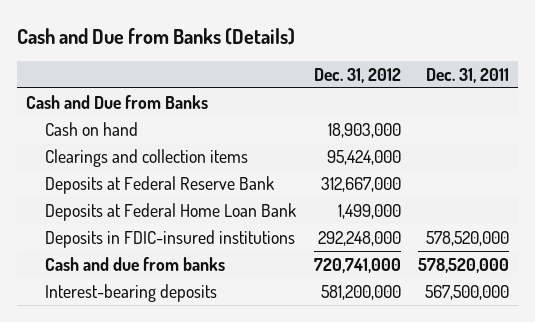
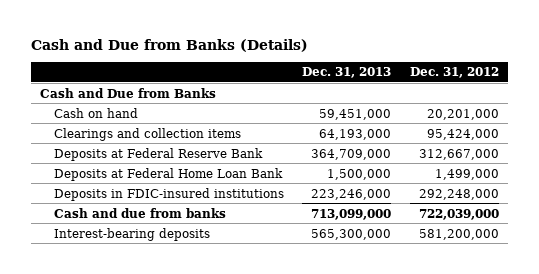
[426,67,510,83] Dec. 31, 2011 -> none
none -> [302,67,392,79] Dec. 31, 2013
[327,122,401,138] 18,903,000 -> [427,108,500,120] 20,201,000
[313,257,401,273] 720,741,000 -> [419,208,500,220] 722,039,000

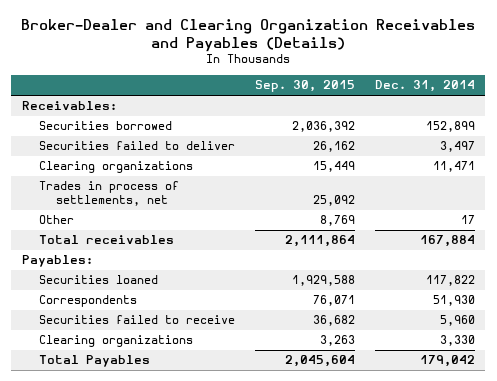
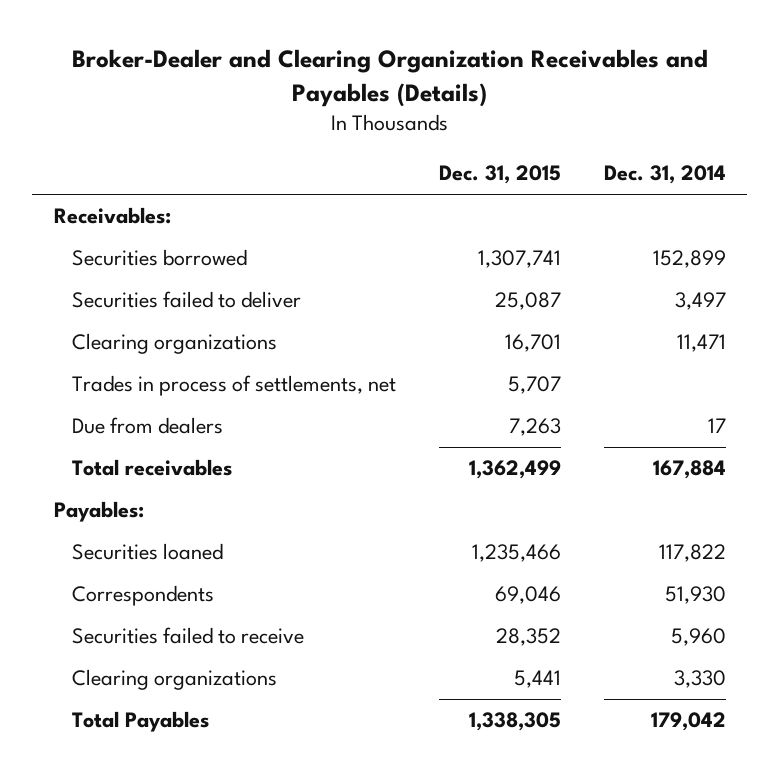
[254,80,355,93] Sep. 30, 2015 -> none
none -> [439,165,562,185] Dec. 31, 2015
[38,215,74,225] Other -> none
none -> [72,417,224,435] Due from dealers

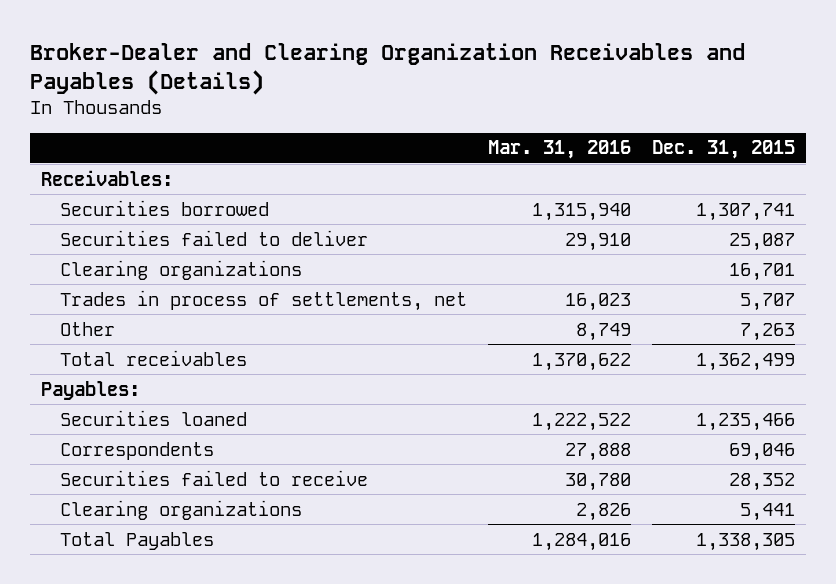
[603,165,726,185] Dec. 31, 2014 -> none
none -> [487,140,631,160] Mar. 31, 2016
[72,417,224,435] Due from dealers -> [59,321,115,336] Other

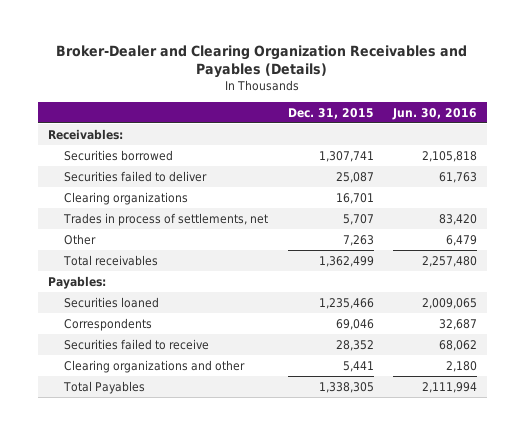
[487,140,631,160] Mar. 31, 2016 -> none
none -> [392,107,478,120] Jun. 30, 2016
[59,499,302,520] Clearing organizations -> [64,359,246,373] Clearing organizations and other

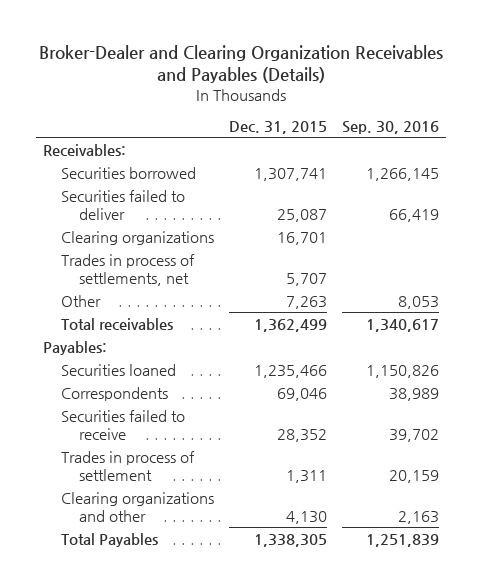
[392,107,478,120] Jun. 30, 2016 -> none
none -> [341,120,439,134] Sep. 30, 2016
none -> [61,450,196,481] Trades in process of settlement
[342,360,374,372] 5,441 -> [286,510,328,524] 4,130

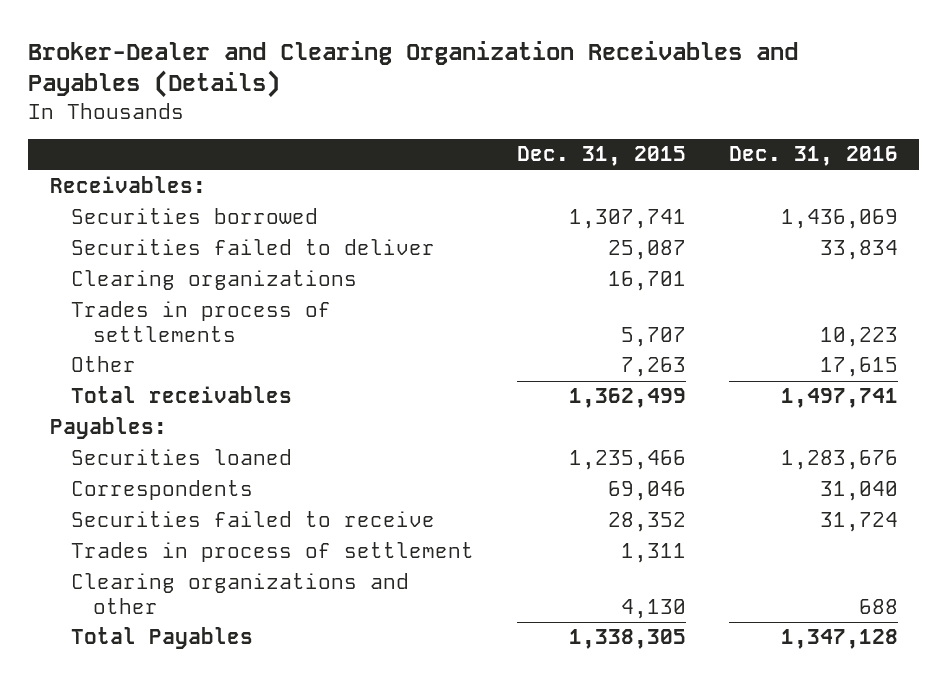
[341,120,439,134] Sep. 30, 2016 -> none
none -> [729,146,899,167] Dec. 31, 2016
[61,253,196,286] Trades in process of settlements, net -> [71,301,332,343] Trades in process of settlements

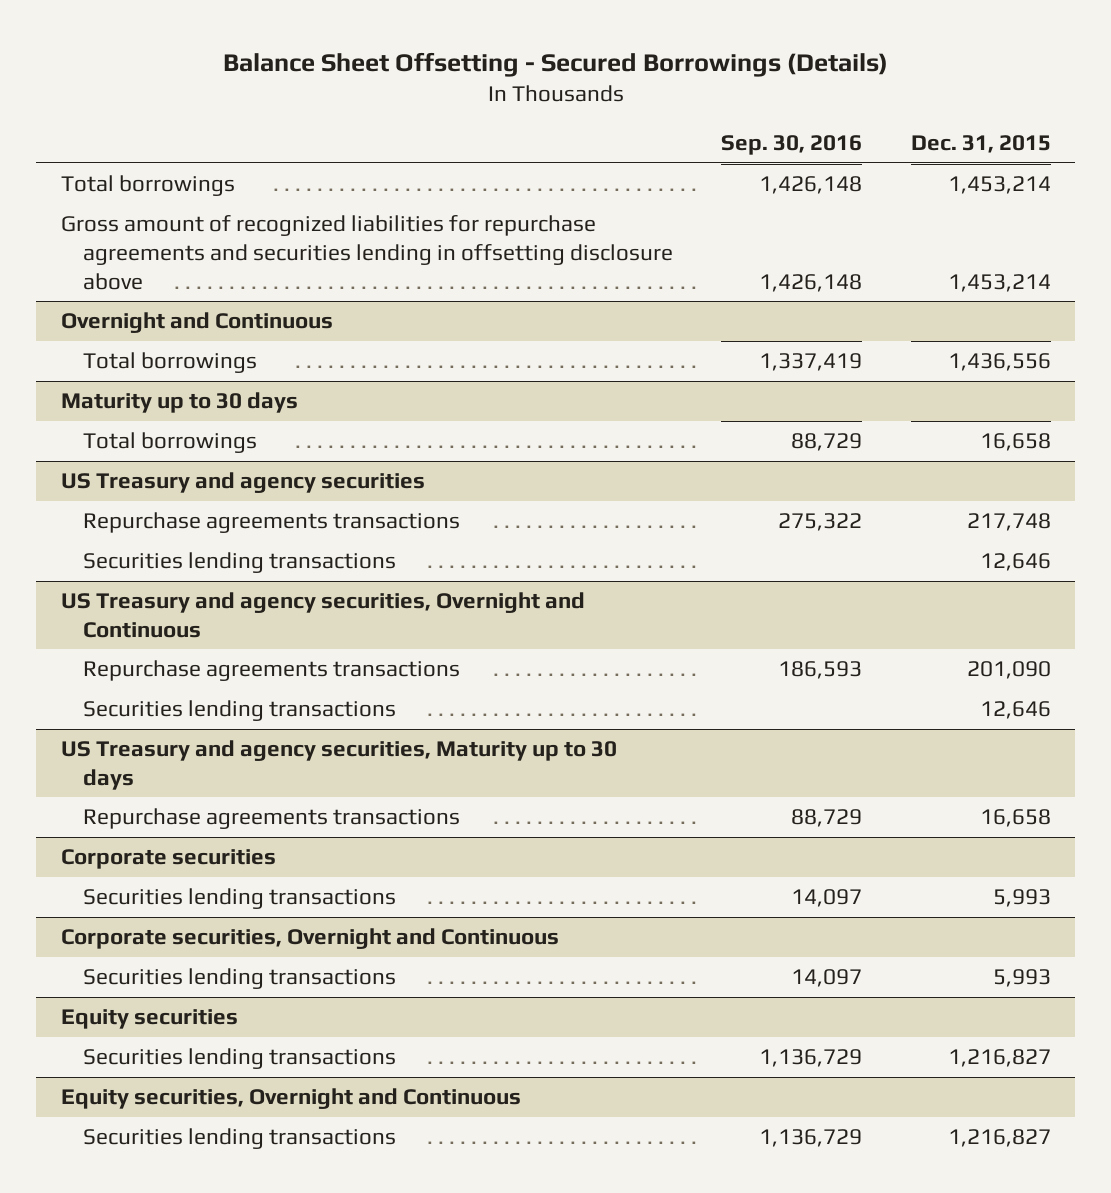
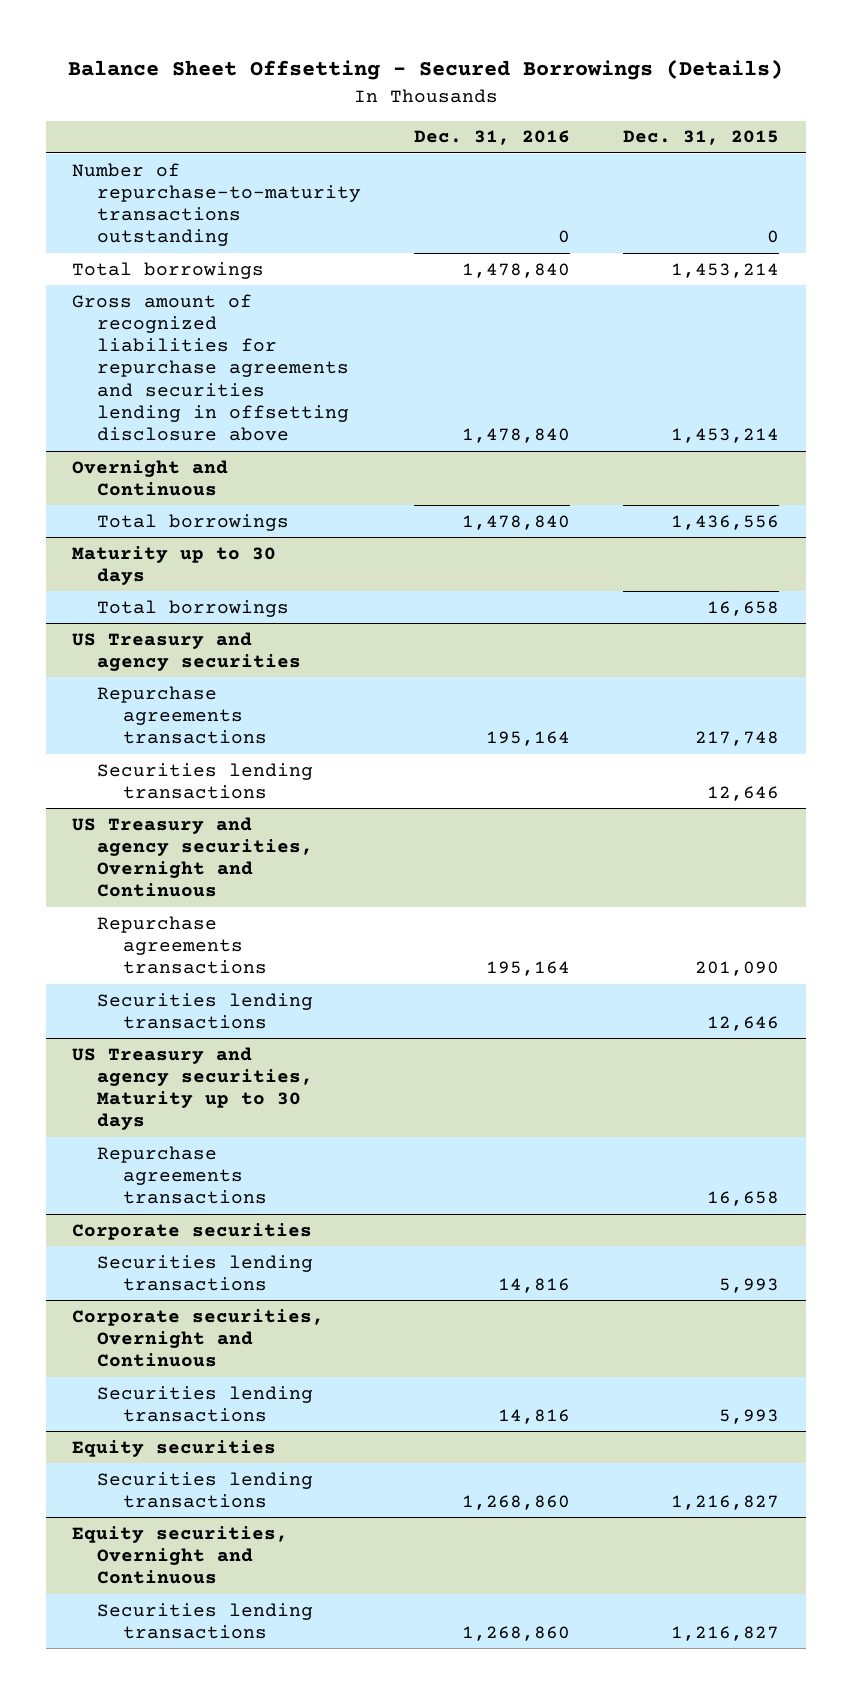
[721,135,863,156] Sep. 30, 2016 -> none
none -> [414,130,571,146] Dec. 31, 2016
none -> [71,162,362,247] Number of repurchase-to-maturity transactions outstanding

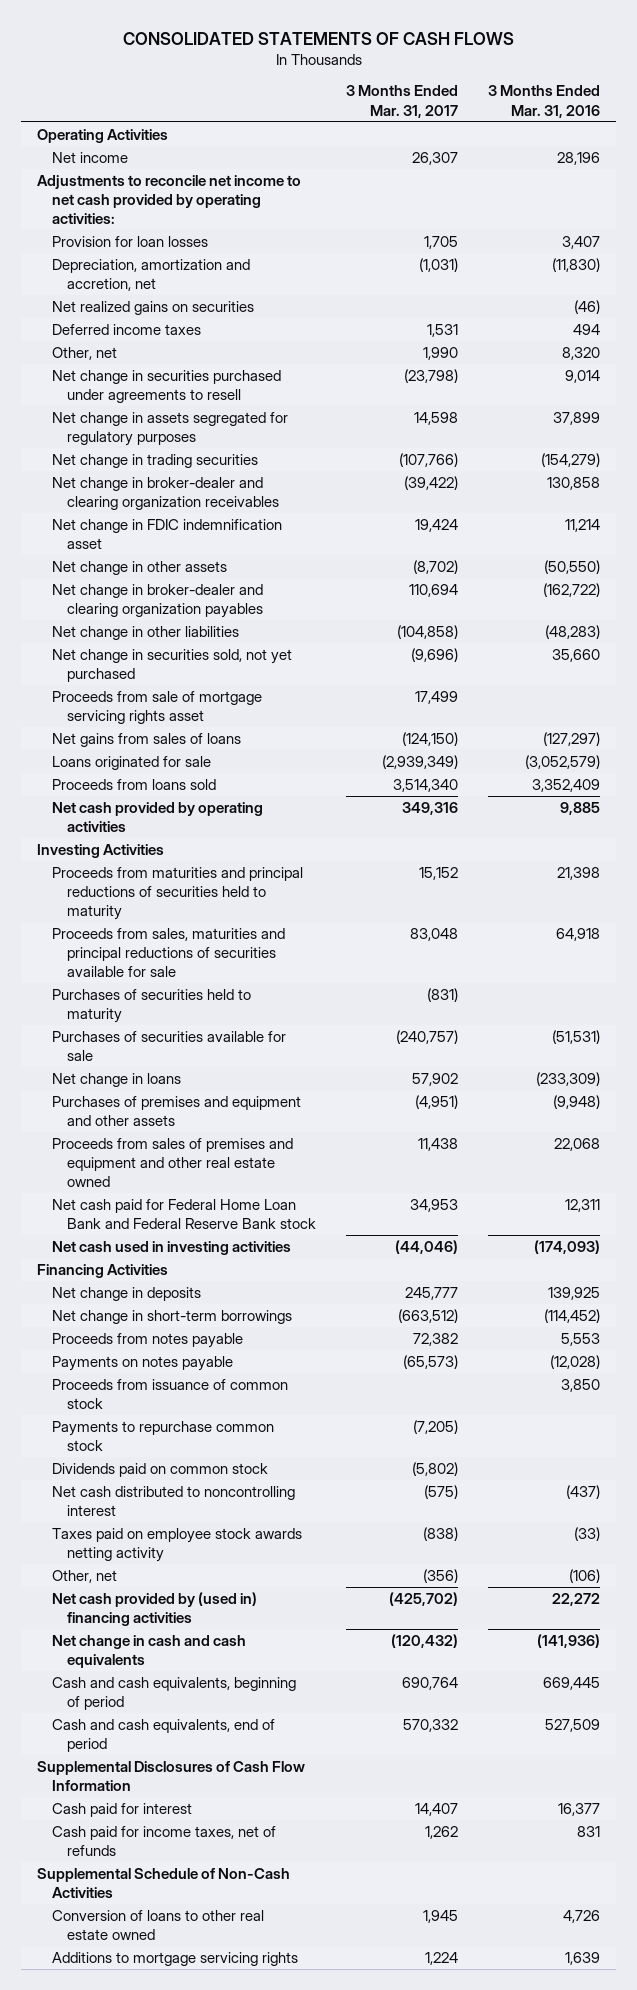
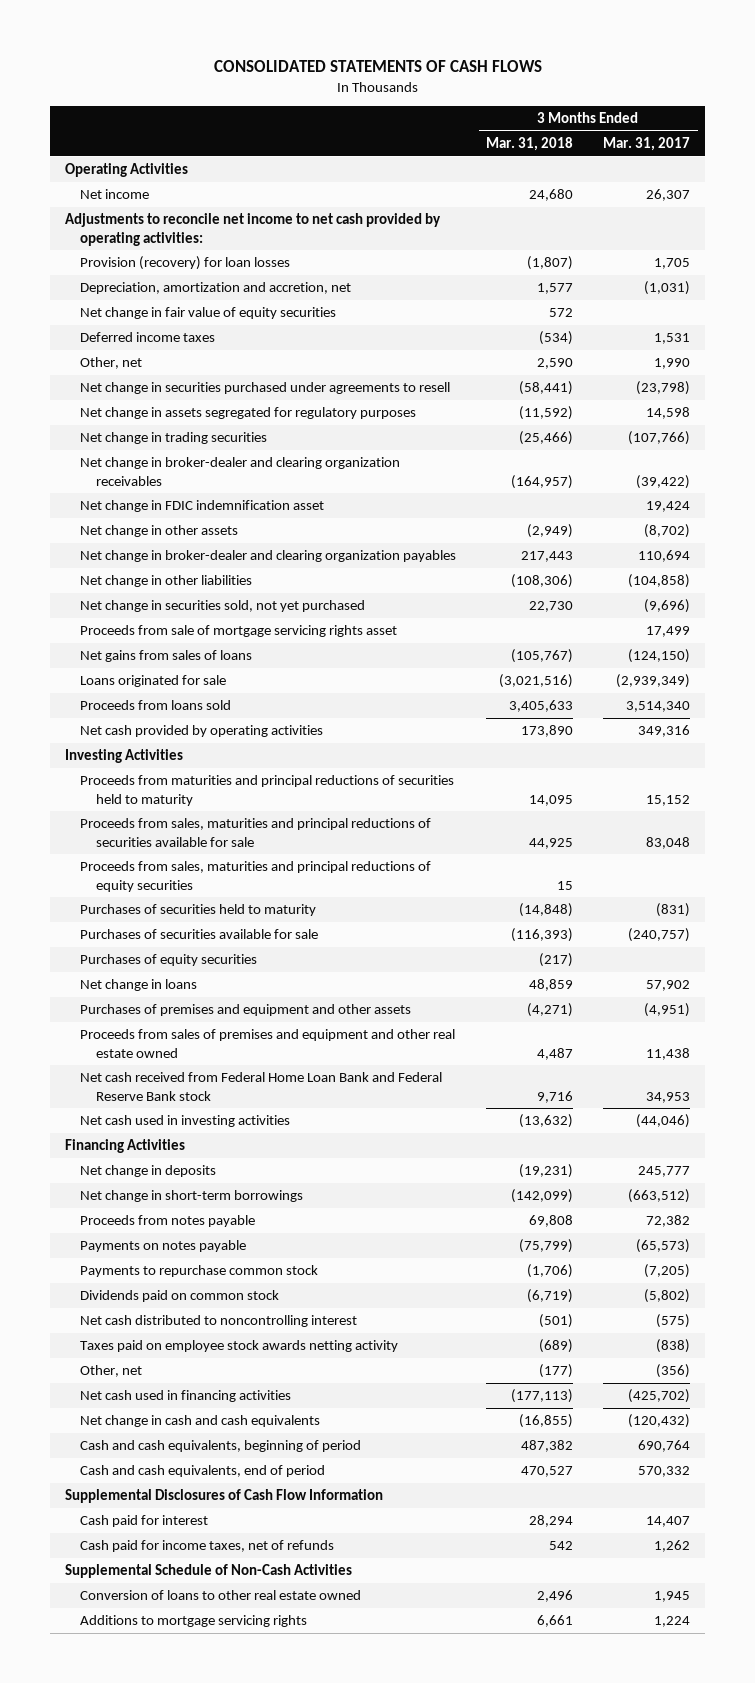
[488,85,601,118] 3 Months Ended Mar. 31, 2016 -> none
none -> [486,136,574,151] Mar. 31, 2018
[51,235,208,247] Provision for loan losses -> [80,256,291,271] Provision (recovery) for loan losses
[51,300,254,315] Net realized gains on securities -> none
none -> [80,307,337,320] Net change in fair value of equity securities
none -> [80,861,432,892] Proceeds from sales, maturities and principal reductions of equity securities
none -> [80,954,258,967] Purchases of equity securities
[51,1198,316,1230] Net cash paid for Federal Home Loan Bank and Federal Reserve Bank stock -> [80,1072,443,1101] Net cash received from Federal Home Loan Bank and Federal Reserve Bank stock
[51,1378,288,1410] Proceeds from issuance of common stock -> none
[51,1591,257,1627] Net cash provided by (used in) financing activities -> [80,1390,292,1403] Net cash used in financing activities

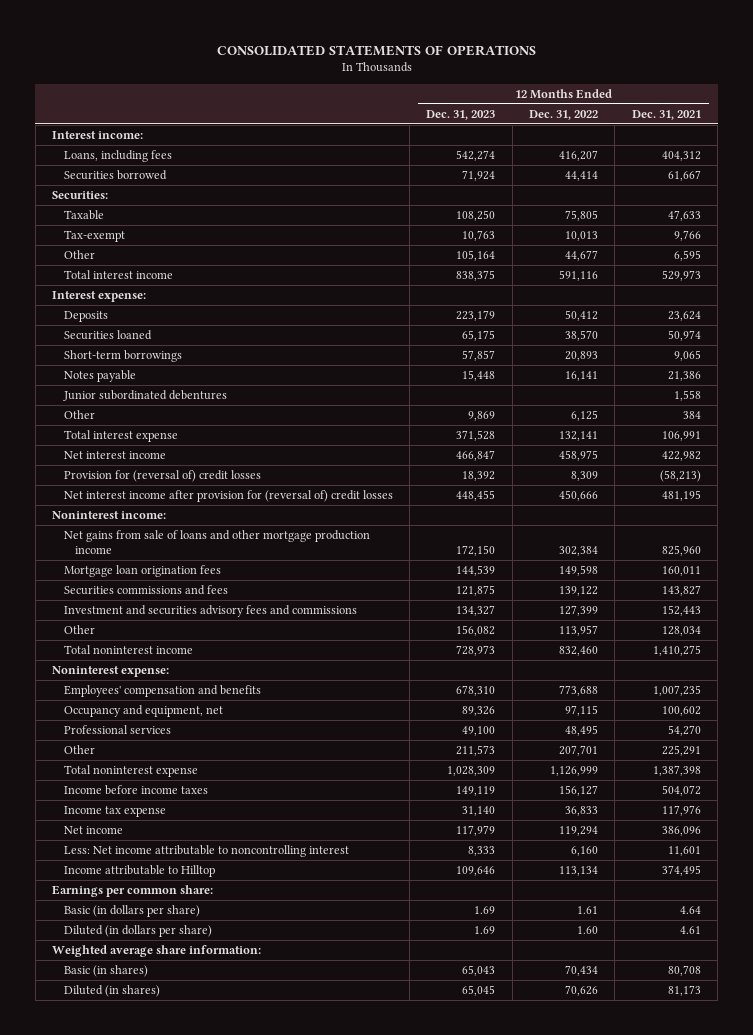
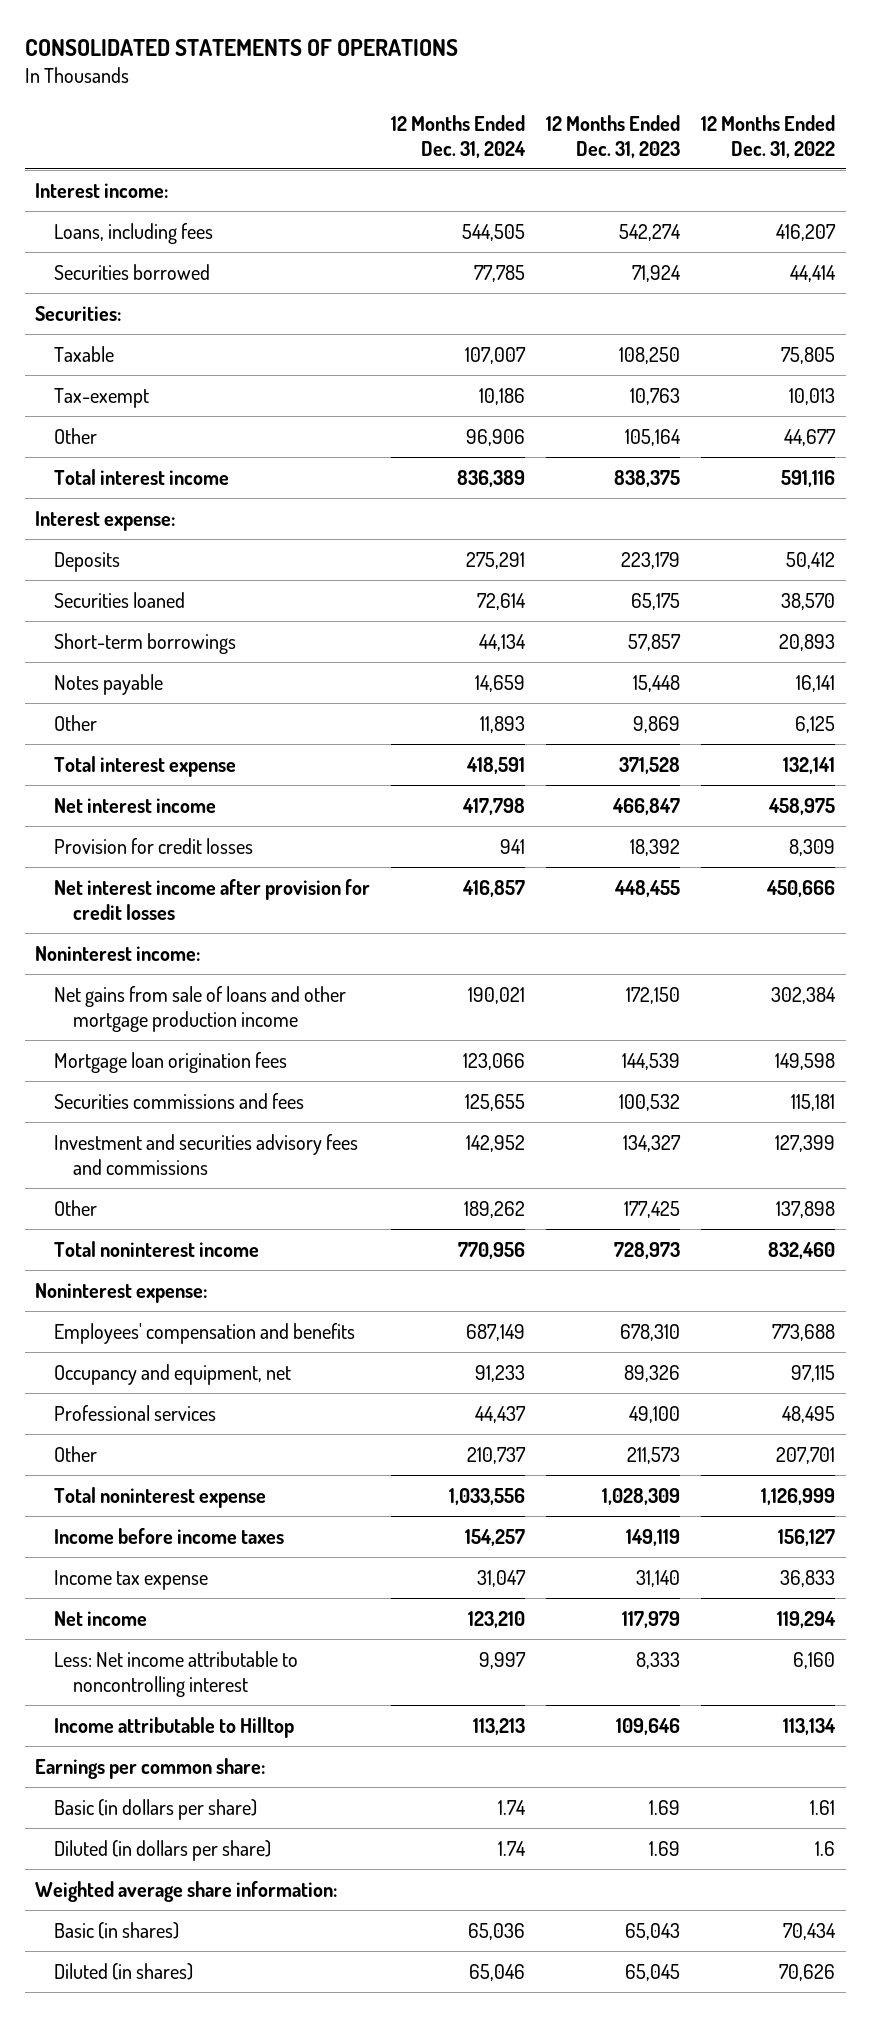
[631,109,701,120] Dec. 31, 2021 -> none
none -> [391,114,527,158] 12 Months Ended Dec. 31, 2024
[62,390,227,402] Junior subordinated debentures -> none
[63,470,261,483] Provision for (reversal of) credit losses -> [54,837,254,854] Provision for credit losses
[63,490,393,503] Net interest income after provision for (reversal of) credit losses -> [54,878,371,920] Net interest income after provision for credit losses
[456,585,496,597] 121,875 -> [619,1093,681,1111] 100,532
[559,586,599,597] 139,122 -> [791,1093,836,1111] 115,181
[456,625,496,637] 156,082 -> [624,1200,681,1218] 177,425
[559,625,599,637] 113,957 -> [776,1200,836,1218] 137,898
[577,926,599,935] 1.60 -> [815,1840,836,1856] 1.6

